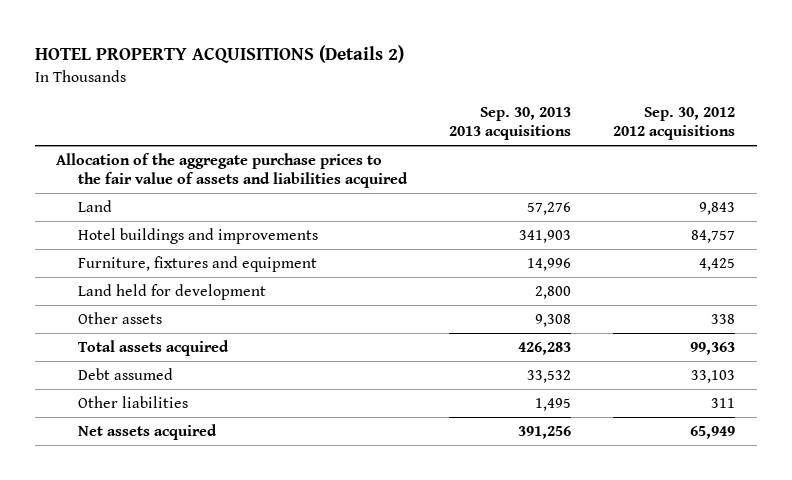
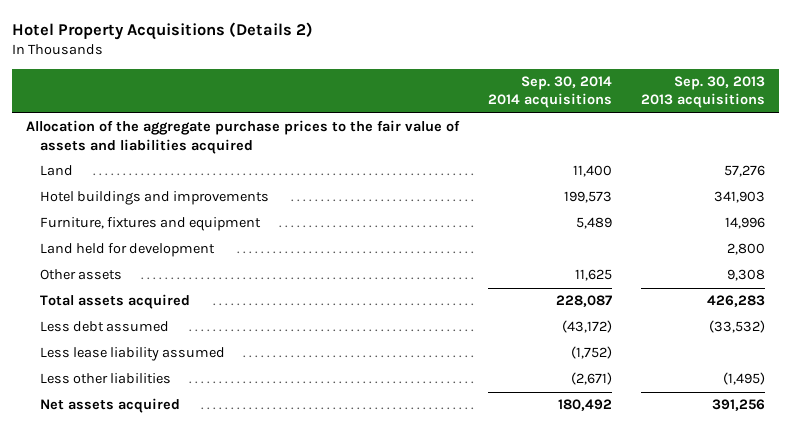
[34,44,404,63] HOTEL PROPERTY ACQUISITIONS (Details 2) -> [12,21,314,40] Hotel Property Acquisitions (Details 2)
[613,106,736,141] Sep. 30, 2012 2012 acquisitions -> none
none -> [487,75,612,109] Sep. 30, 2014 2014 acquisitions
[77,367,173,380] Debt assumed -> [40,321,170,333] Less debt assumed
[526,369,571,383] 33,532 -> [708,320,765,334] (33,532)
none -> [40,347,226,362] Less lease liability assumed
[77,395,188,408] Other liabilities -> [40,373,172,385] Less other liabilities
[534,397,571,411] 1,495 -> [722,372,765,386] (1,495)

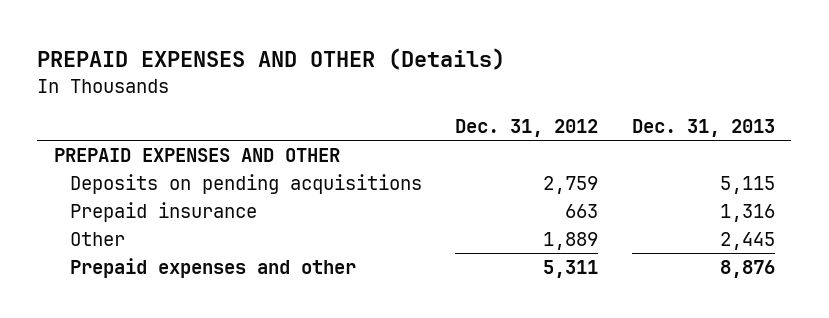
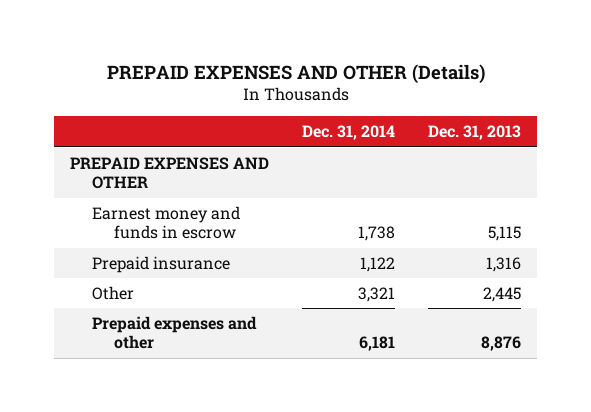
[455,119,599,138] Dec. 31, 2012 -> none
none -> [302,125,396,141] Dec. 31, 2014
[69,174,422,195] Deposits on pending acquisitions -> [92,205,241,240] Earnest money and funds in escrow

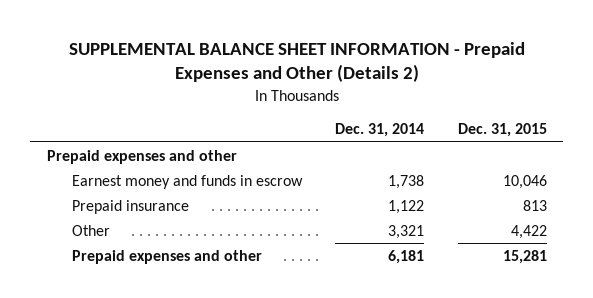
[106,63,485,84] PREPAID EXPENSES AND OTHER (Details) -> [68,41,525,83] SUPPLEMENTAL BALANCE SHEET INFORMATION - Prepaid Expenses and Other (Details 2)
[427,125,521,141] Dec. 31, 2013 -> none
none -> [457,123,547,138] Dec. 31, 2015
[70,156,270,190] PREPAID EXPENSES AND OTHER -> [46,149,237,164] Prepaid expenses and other

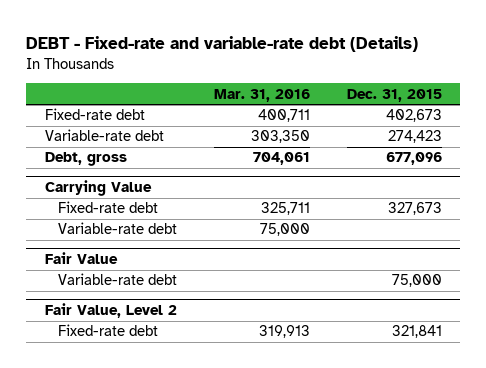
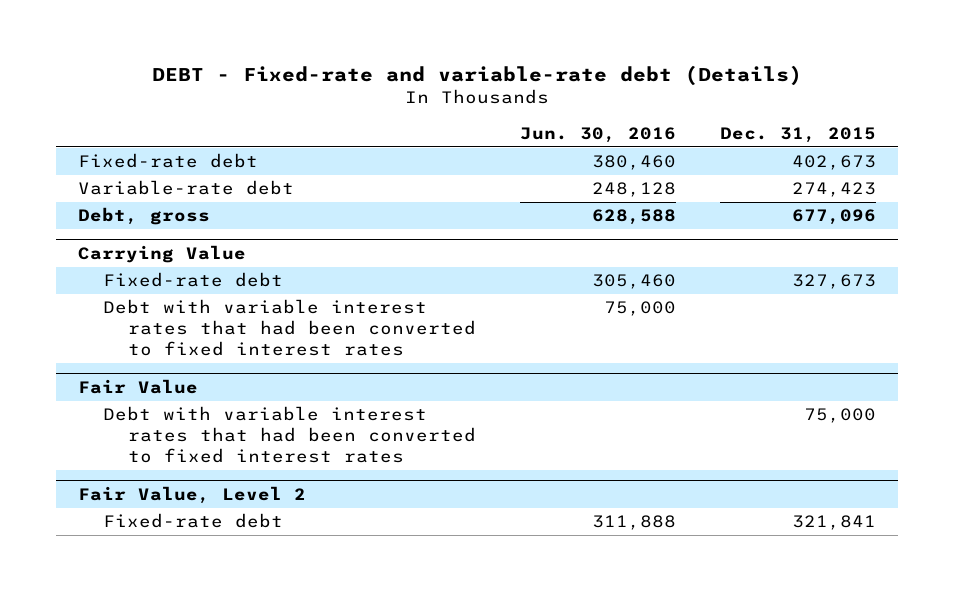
[213,88,310,102] Mar. 31, 2016 -> none
none -> [519,126,676,143] Jun. 30, 2016
[58,222,178,235] Variable-rate debt -> none
none -> [102,299,476,356] Debt with variable interest rates that had been converted to fixed interest rates
[58,273,178,286] Variable-rate debt -> none
none -> [102,406,476,463] Debt with variable interest rates that had been converted to fixed interest rates

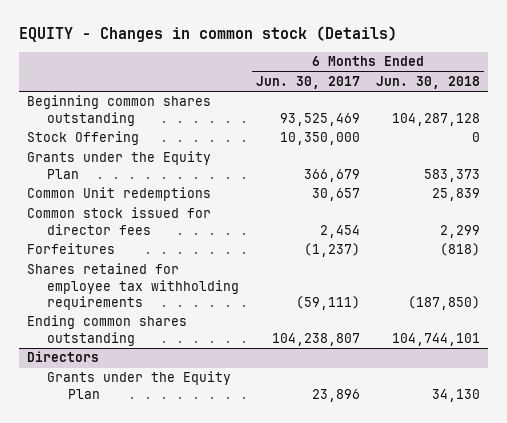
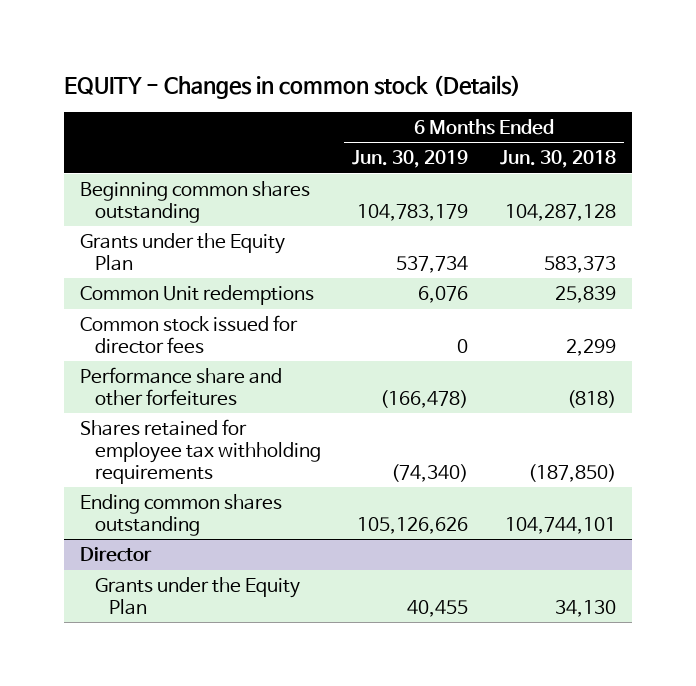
[255,75,360,89] Jun. 30, 2017 -> none
none -> [352,150,469,169] Jun. 30, 2019
[27,131,140,146] Stock Offering -> none
[27,243,116,255] Forfeitures -> [79,367,282,406] Performance share and other forfeitures
[27,351,100,363] Directors -> [79,547,152,563] Director

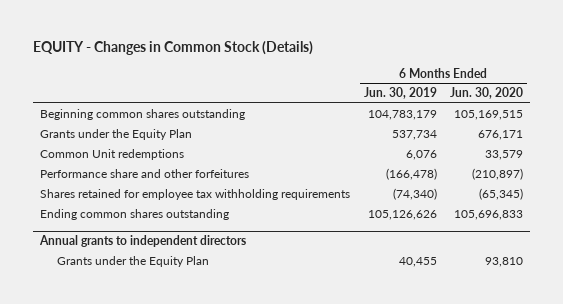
[63,74,521,99] EQUITY - Changes in common stock (Details) -> [33,40,314,55] EQUITY - Changes in Common Stock (Details)
[499,150,616,169] Jun. 30, 2018 -> none
none -> [450,87,524,100] Jun. 30, 2020
[79,315,298,354] Common stock issued for director fees -> none
[79,547,152,563] Director -> [39,235,247,248] Annual grants to independent directors

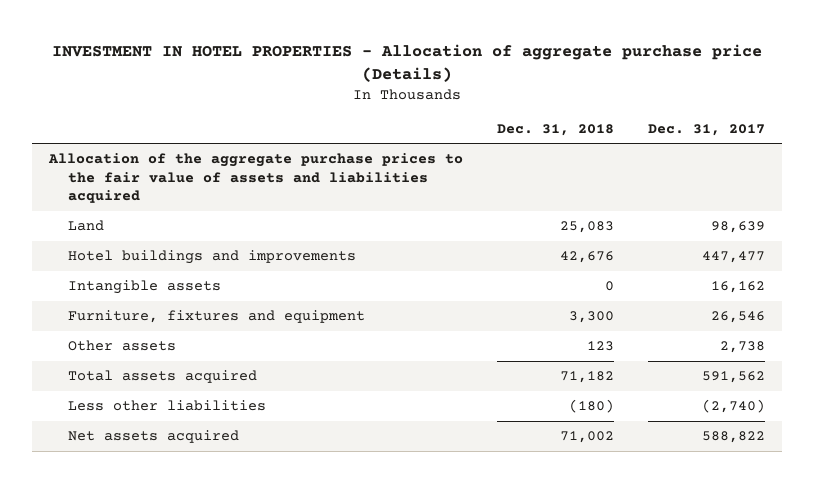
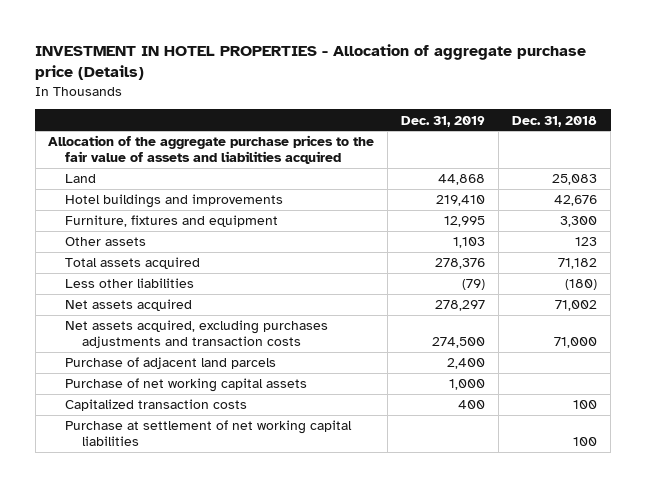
[647,123,765,136] Dec. 31, 2017 -> none
none -> [401,115,486,127] Dec. 31, 2019
[67,280,221,295] Intangible assets -> none
none -> [65,320,329,348] Net assets acquired, excluding purchases adjustments and transaction costs
none -> [65,357,277,370] Purchase of adjacent land parcels
none -> [65,378,308,393] Purchase of net working capital assets
none -> [65,399,248,412] Capitalized transaction costs
none -> [65,420,353,446] Purchase at settlement of net working capital liabilities

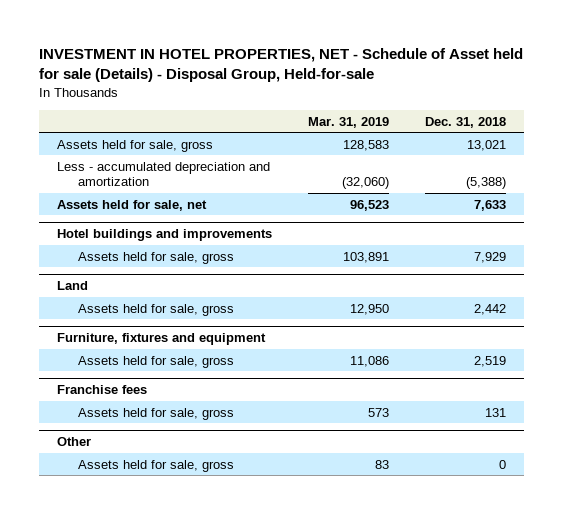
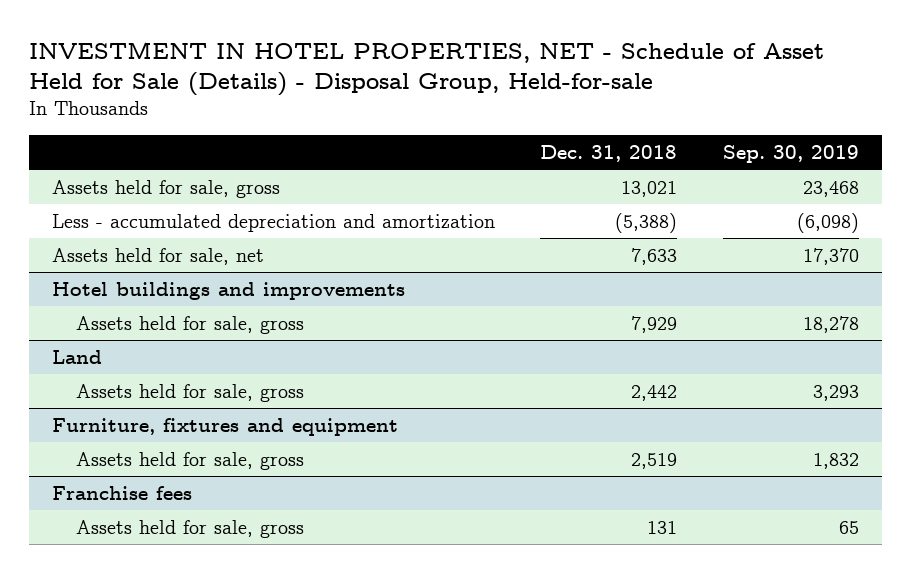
[38,47,523,83] INVESTMENT IN HOTEL PROPERTIES, NET - Schedule of Asset held for sale (Details) - Disposal Group, Held-for-sale -> [28,41,824,96] INVESTMENT IN HOTEL PROPERTIES, NET - Schedule of Asset Held for Sale (Details) - Disposal Group, Held-for-sale
[307,116,389,128] Mar. 31, 2019 -> none
none -> [723,144,860,163] Sep. 30, 2019
[56,437,91,447] Other -> none
[77,459,234,472] Assets held for sale, gross -> none

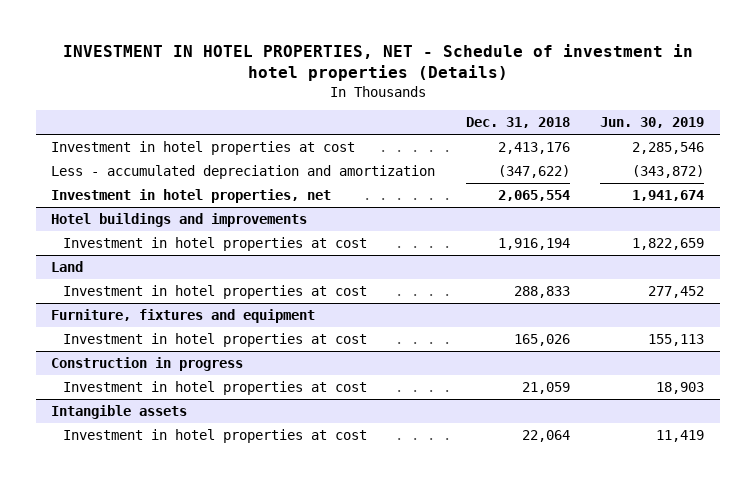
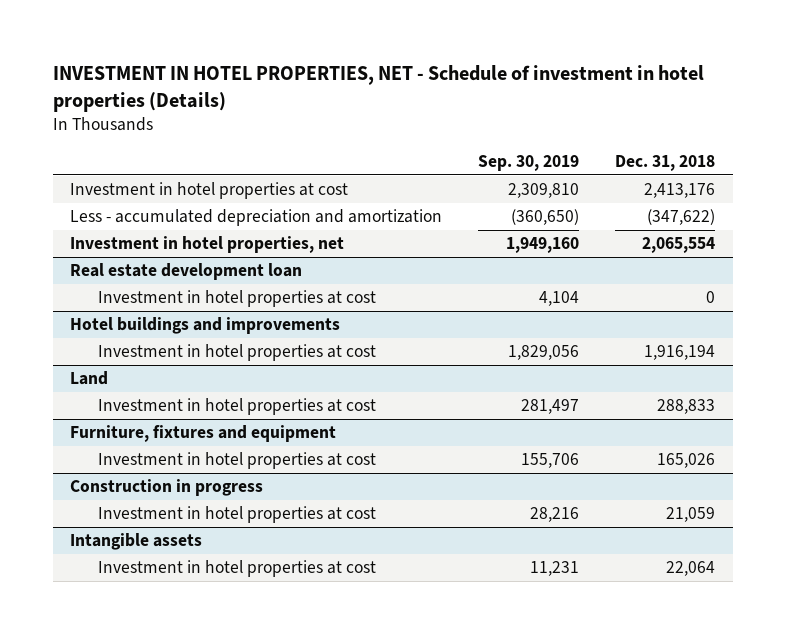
[600,117,705,129] Jun. 30, 2019 -> none
none -> [478,154,580,171] Sep. 30, 2019
none -> [70,263,303,281] Real estate development loan
none -> [97,290,376,308] Investment in hotel properties at cost

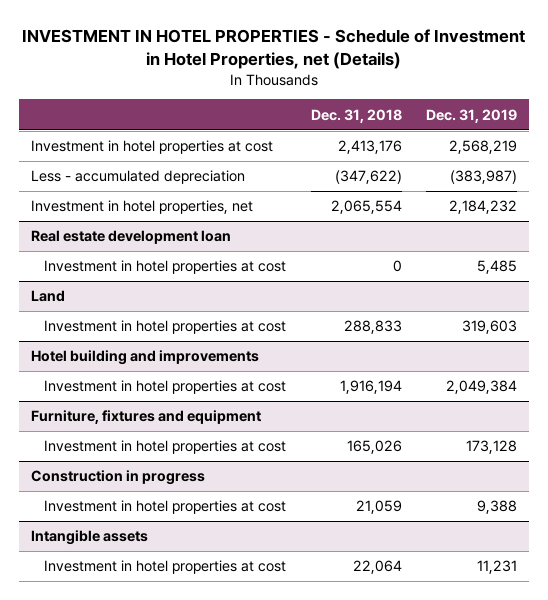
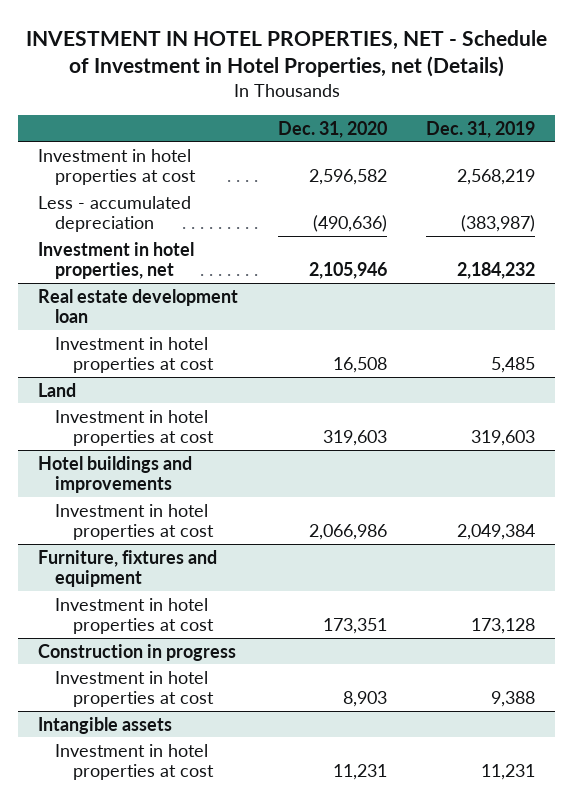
[21,29,525,69] INVESTMENT IN HOTEL PROPERTIES - Schedule of Investment in Hotel Properties, net (Details) -> [25,29,547,78] INVESTMENT IN HOTEL PROPERTIES, NET - Schedule of Investment in Hotel Properties, net (Details)
[310,108,402,123] Dec. 31, 2018 -> none
none -> [277,120,387,138] Dec. 31, 2020
[31,350,260,366] Hotel building and improvements -> [37,455,192,494] Hotel buildings and improvements

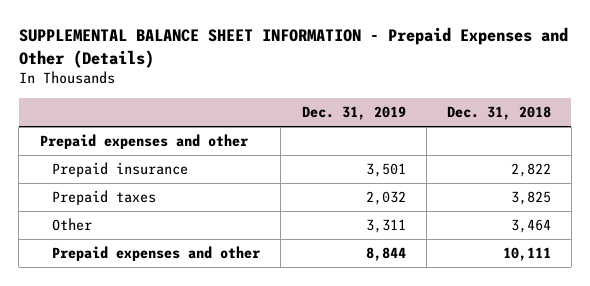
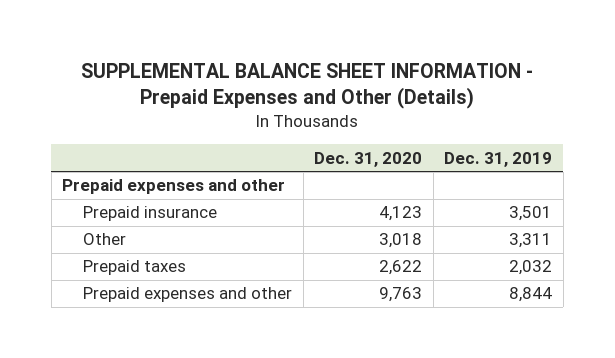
[446,105,551,120] Dec. 31, 2018 -> none
none -> [314,151,423,167] Dec. 31, 2020
[52,190,157,206] Prepaid taxes -> [83,260,187,276] Prepaid taxes

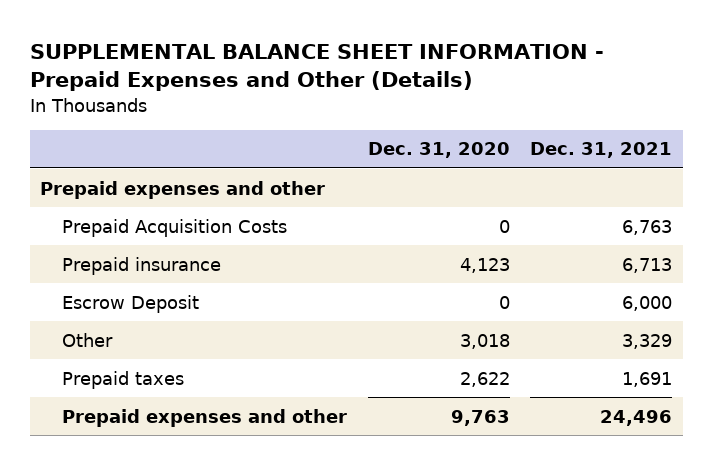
[444,151,553,167] Dec. 31, 2019 -> none
none -> [530,142,673,159] Dec. 31, 2021
none -> [62,218,288,237] Prepaid Acquisition Costs
none -> [62,294,200,313] Escrow Deposit

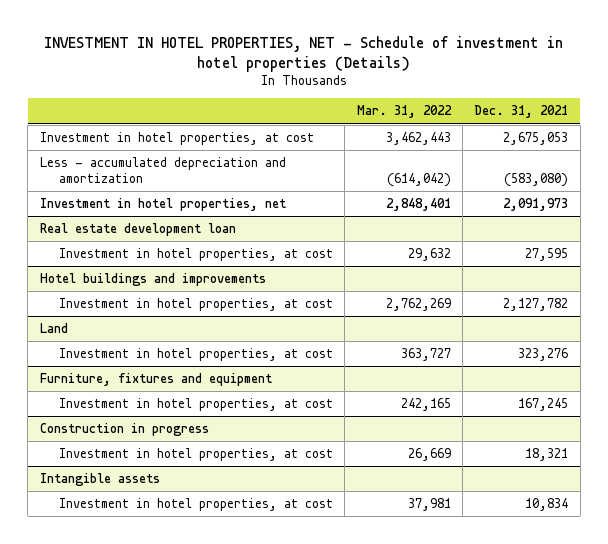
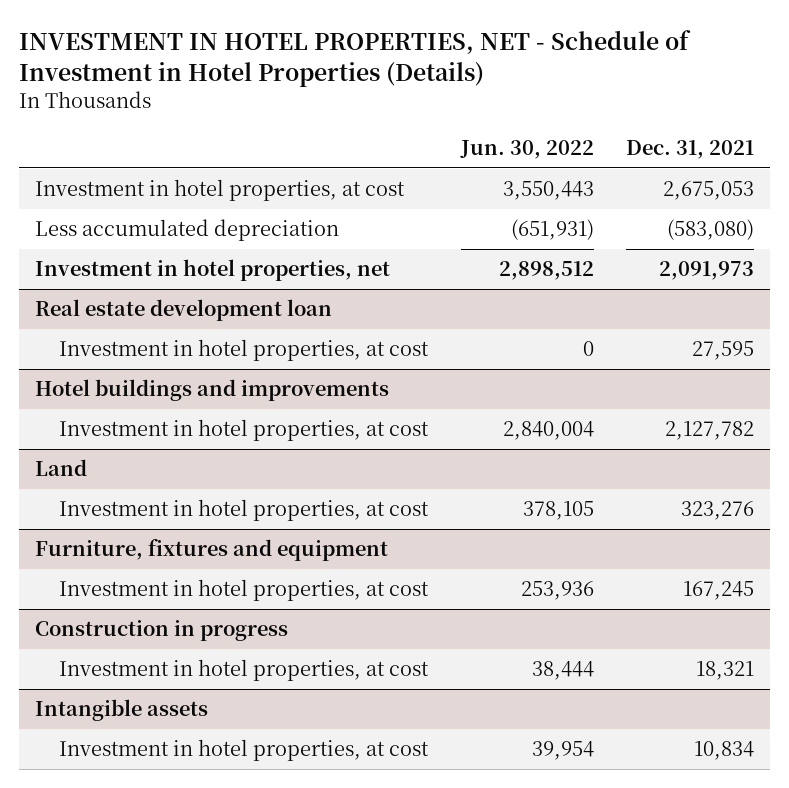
[43,35,563,72] INVESTMENT IN HOTEL PROPERTIES, NET - Schedule of investment in hotel properties (Details) -> [18,29,691,87] INVESTMENT IN HOTEL PROPERTIES, NET - Schedule of Investment in Hotel Properties (Details)
[356,105,452,119] Mar. 31, 2022 -> none
none -> [459,140,594,160] Jun. 30, 2022
[39,157,286,183] Less - accumulated depreciation and amortization -> [34,219,339,242] Less accumulated depreciation

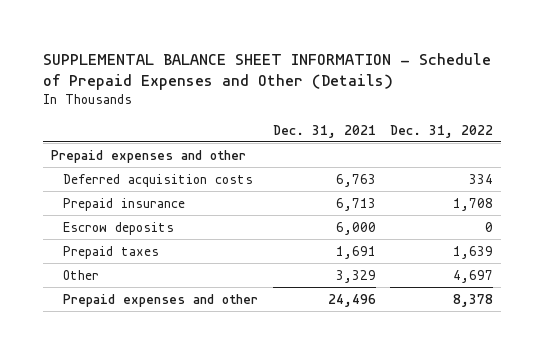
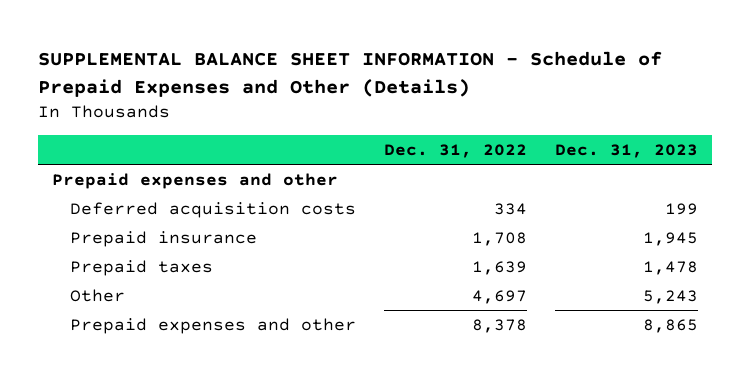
[272,124,376,138] Dec. 31, 2021 -> none
none -> [555,143,699,158] Dec. 31, 2023
[63,221,175,235] Escrow deposits -> none

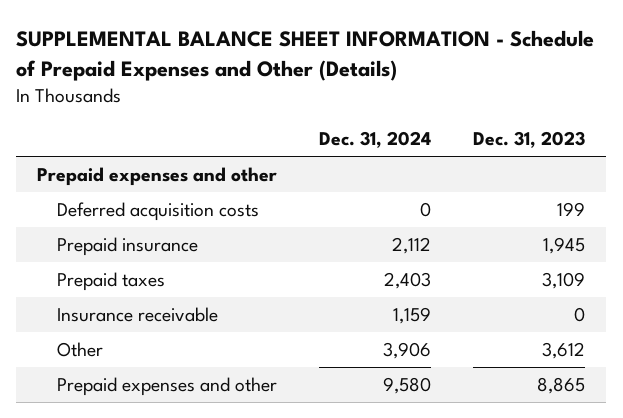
[384,143,528,158] Dec. 31, 2022 -> none
none -> [319,131,432,149] Dec. 31, 2024
[643,260,699,275] 1,478 -> [542,271,586,289] 3,109
none -> [56,306,218,322] Insurance receivable
[643,289,699,304] 5,243 -> [542,341,586,359] 3,612

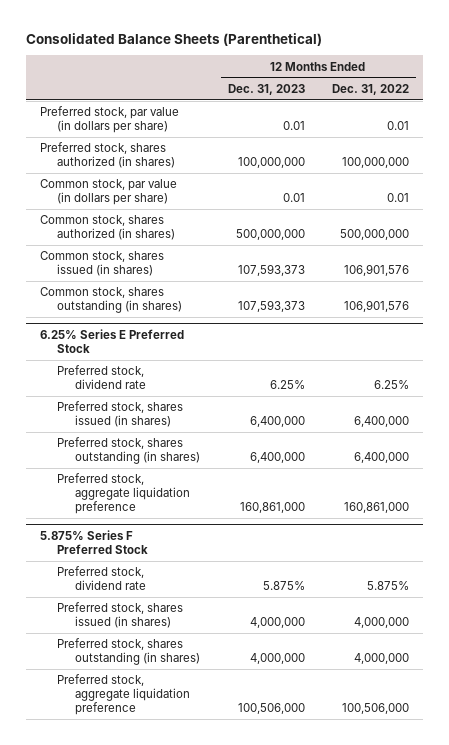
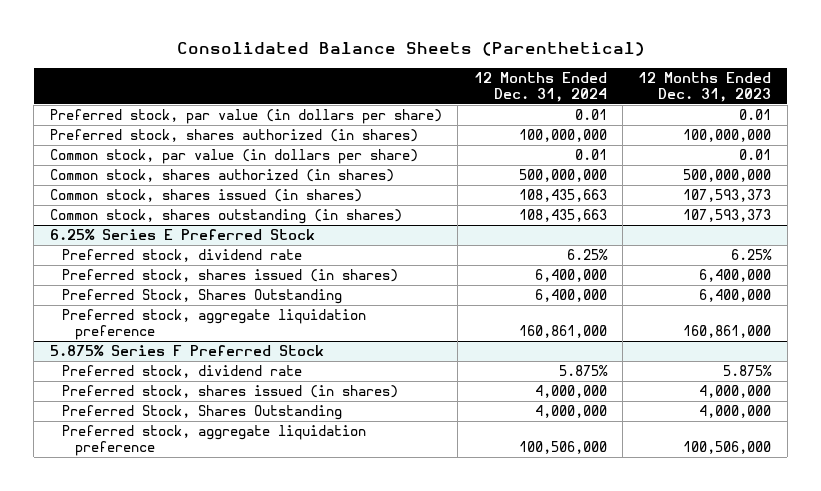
[332,83,410,95] Dec. 31, 2022 -> none
none -> [473,72,607,102] 12 Months Ended Dec. 31, 2024
[57,437,201,465] Preferred stock, shares outstanding (in shares) -> [62,289,343,305] Preferred Stock, Shares Outstanding
[57,638,201,666] Preferred stock, shares outstanding (in shares) -> [62,405,343,421] Preferred Stock, Shares Outstanding

